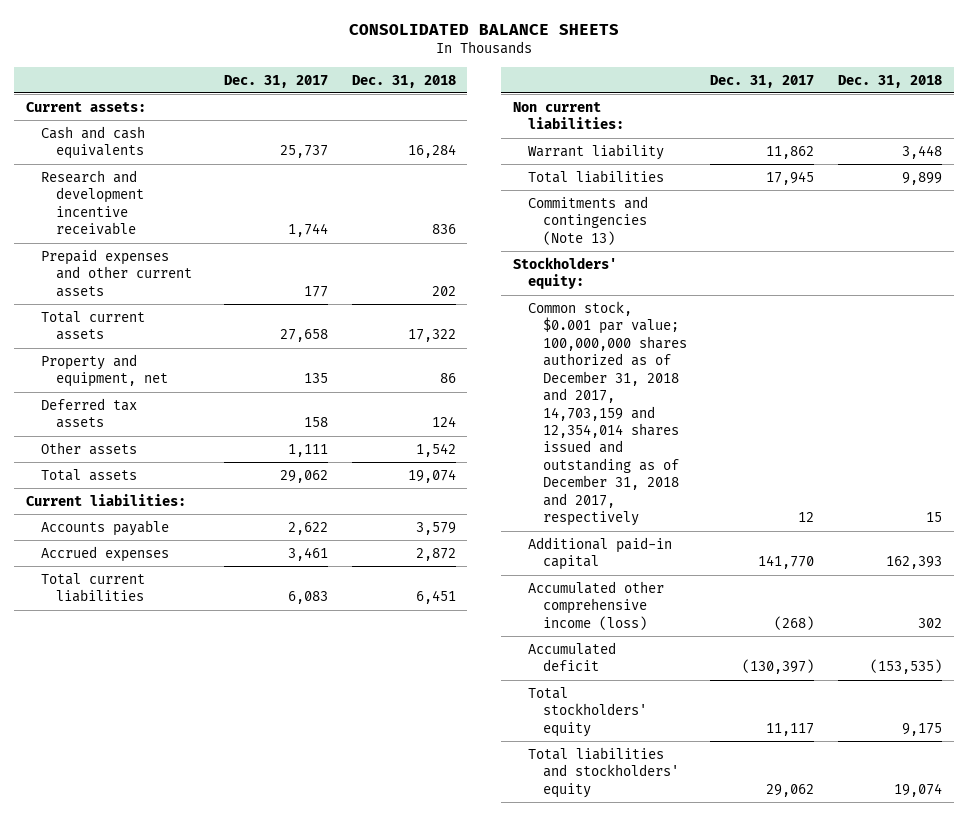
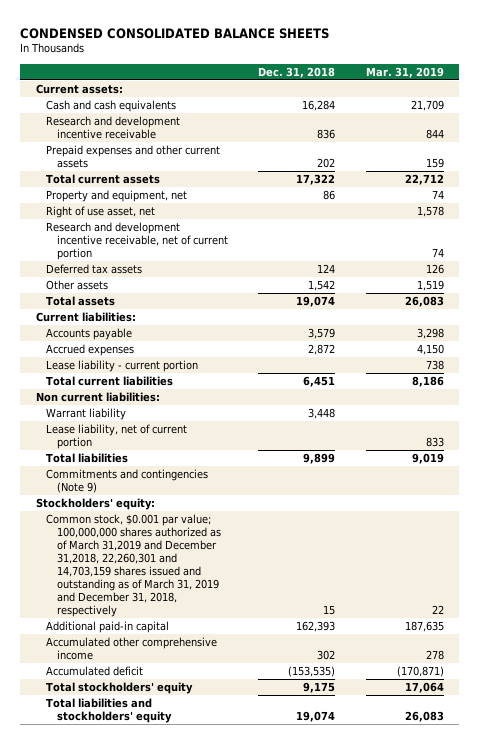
[349,24,620,36] CONSOLIDATED BALANCE SHEETS -> [20,27,330,39] CONDENSED CONSOLIDATED BALANCE SHEETS
[223,74,328,88] Dec. 31, 2017 -> none
none -> [366,66,445,78] Mar. 31, 2019
none -> [46,206,156,219] Right of use asset, net
none -> [46,222,228,261] Research and development incentive receivable, net of current portion
none -> [46,360,199,373] Lease liability - current portion
none -> [46,424,188,450] Lease liability, net of current portion
[527,195,648,245] Commitments and contingencies (Note 13) -> [46,469,209,494] Commitments and contingencies (Note 9)
[527,300,687,527] Common stock, $0.001 par value; 100,000,000 shares authorized as of December 31, 2018 and 2017, 14,703,159 and 12,354,014 shares issued and outstanding as of December 31, 2018 and 2017, respectively -> [46,514,221,617] Common stock, $0.001 par value; 100,000,000 shares authorized as of March 31,2019 and December 31,2018, 22,260,301 and 14,703,159 shares issued and outstanding as of March 31, 2019 and December 31, 2018, respectively
[527,580,664,630] Accumulated other comprehensive income (loss) -> [46,637,218,661] Accumulated other comprehensive income

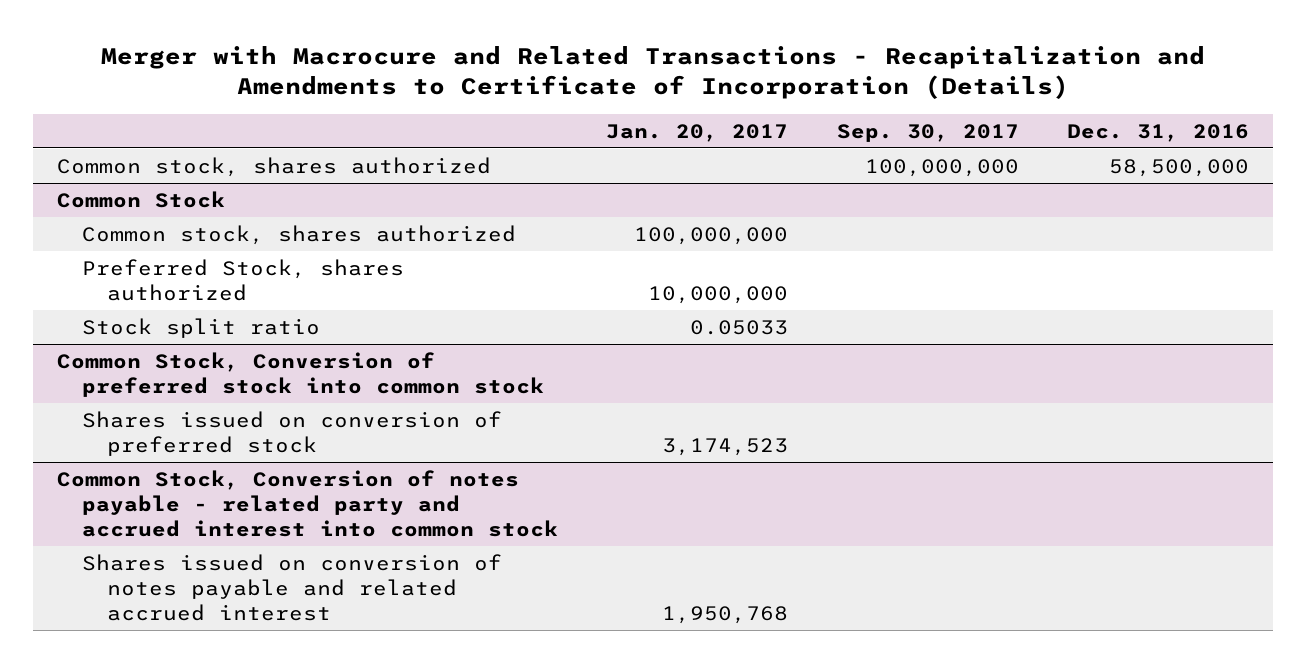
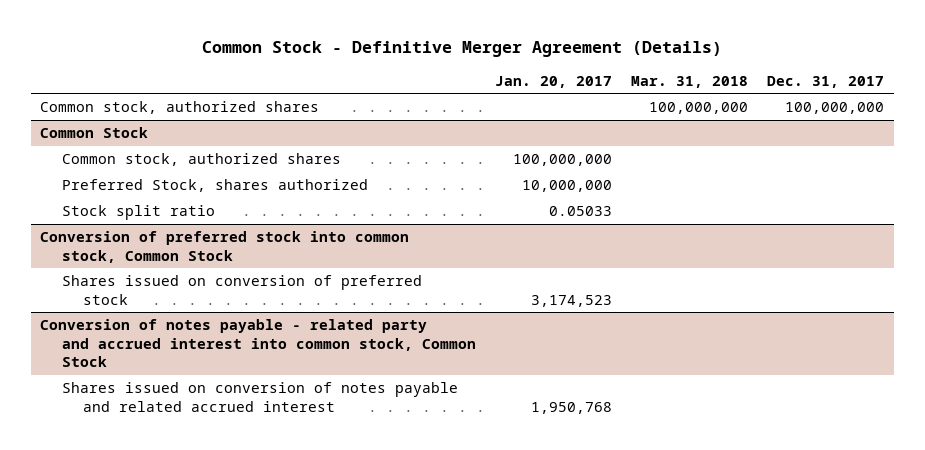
[101,45,1206,100] Merger with Macrocure and Related Transactions - Recapitalization and Amendments to Certificate of Incorporation (Details) -> [202,41,723,58] Common Stock - Definitive Merger Agreement (Details)
[836,123,1019,142] Sep. 30, 2017 -> none
[1067,123,1250,142] Dec. 31, 2016 -> none
none -> [631,75,749,88] Mar. 31, 2018
none -> [767,75,885,88] Dec. 31, 2017
[57,156,492,177] Common stock, shares authorized -> [40,101,320,115] Common stock, authorized shares
[82,224,517,245] Common stock, shares authorized -> [61,153,341,167] Common stock, authorized shares
[57,351,545,398] Common Stock, Conversion of preferred stock into common stock -> [40,231,410,263] Conversion of preferred stock into common stock, Common Stock
[57,469,559,538] Common Stock, Conversion of notes payable - related party and accrued interest into common stock -> [40,319,476,368] Conversion of notes payable - related party and accrued interest into common stock, Common Stock

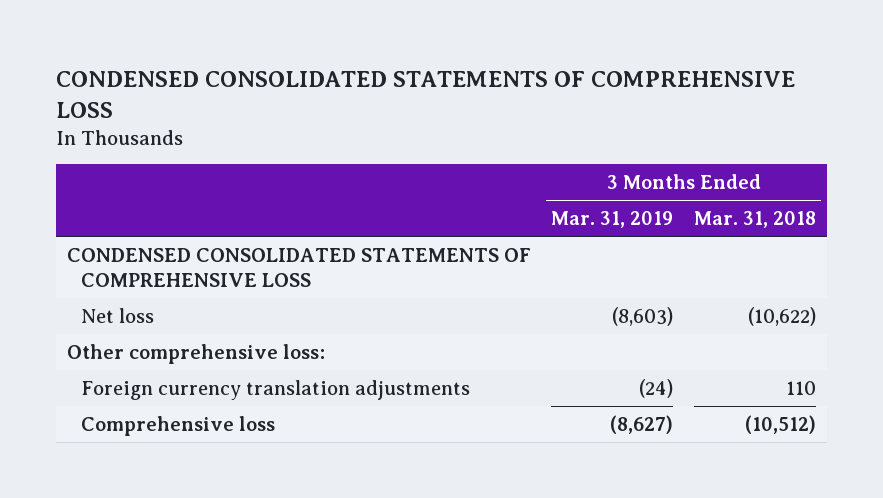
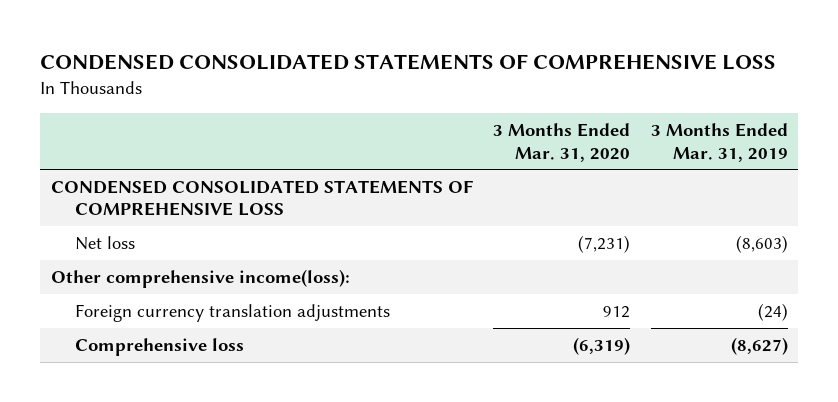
[694,211,817,229] Mar. 31, 2018 -> none
none -> [493,122,631,162] 3 Months Ended Mar. 31, 2020
[66,343,325,364] Other comprehensive loss: -> [50,268,350,288] Other comprehensive income(loss):

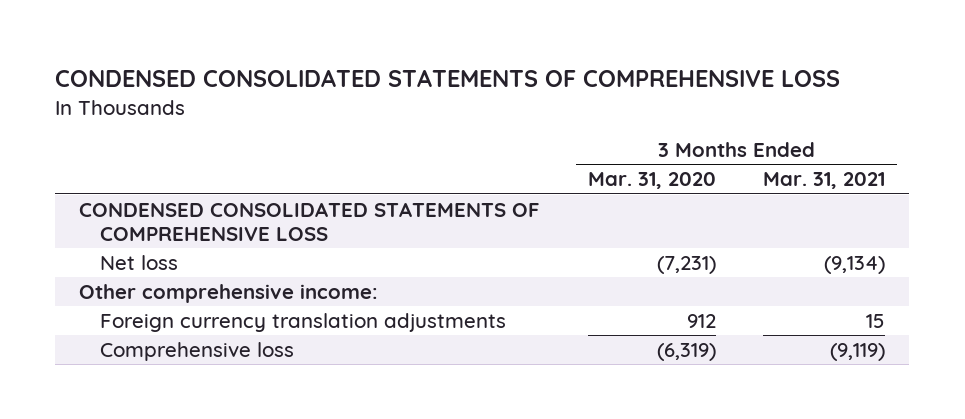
[650,122,788,162] 3 Months Ended Mar. 31, 2019 -> none
none -> [763,172,886,190] Mar. 31, 2021
[50,268,350,288] Other comprehensive income(loss): -> [79,283,379,303] Other comprehensive income:

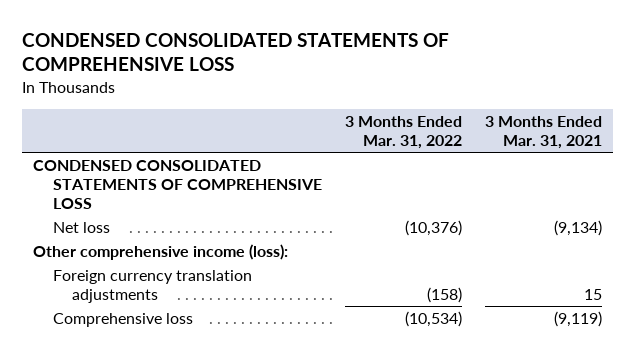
[587,172,716,190] Mar. 31, 2020 -> none
none -> [344,115,462,149] 3 Months Ended Mar. 31, 2022
[79,283,379,303] Other comprehensive income: -> [33,243,289,260] Other comprehensive income (loss):

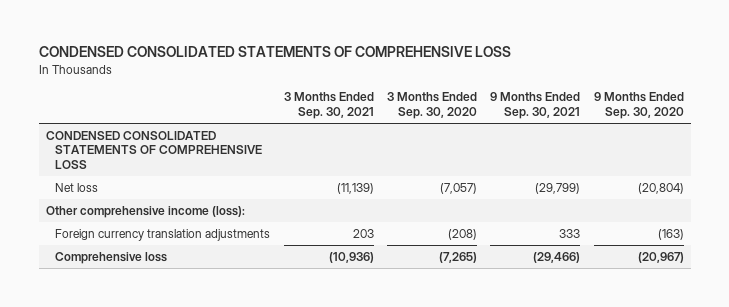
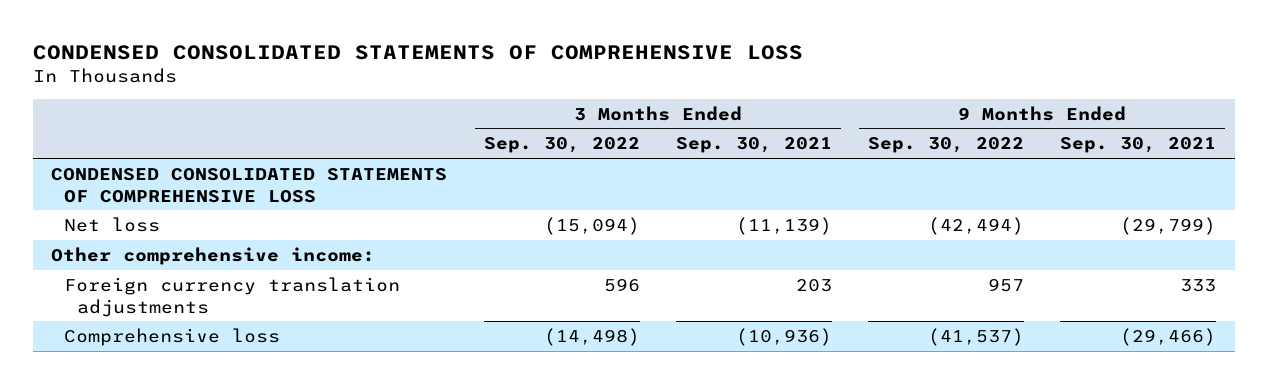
[387,92,478,119] 3 Months Ended Sep. 30, 2020 -> none
[593,92,684,119] 9 Months Ended Sep. 30, 2020 -> none
none -> [483,137,640,154] Sep. 30, 2022
none -> [868,137,1025,154] Sep. 30, 2022
[45,205,245,218] Other comprehensive income (loss): -> [51,246,376,265] Other comprehensive income:

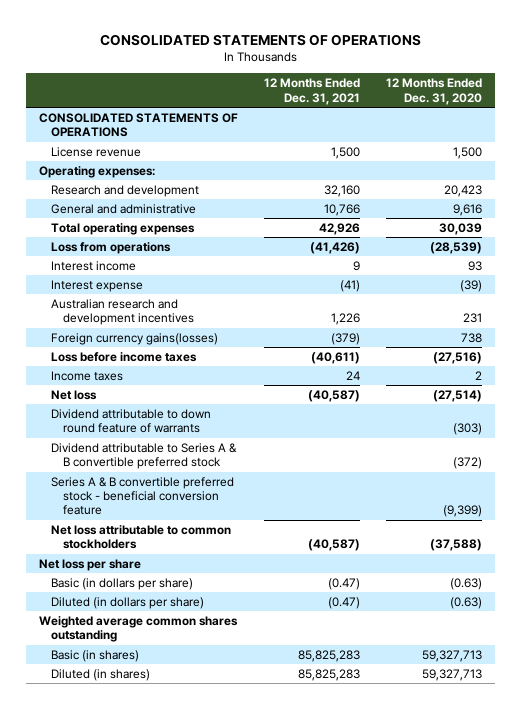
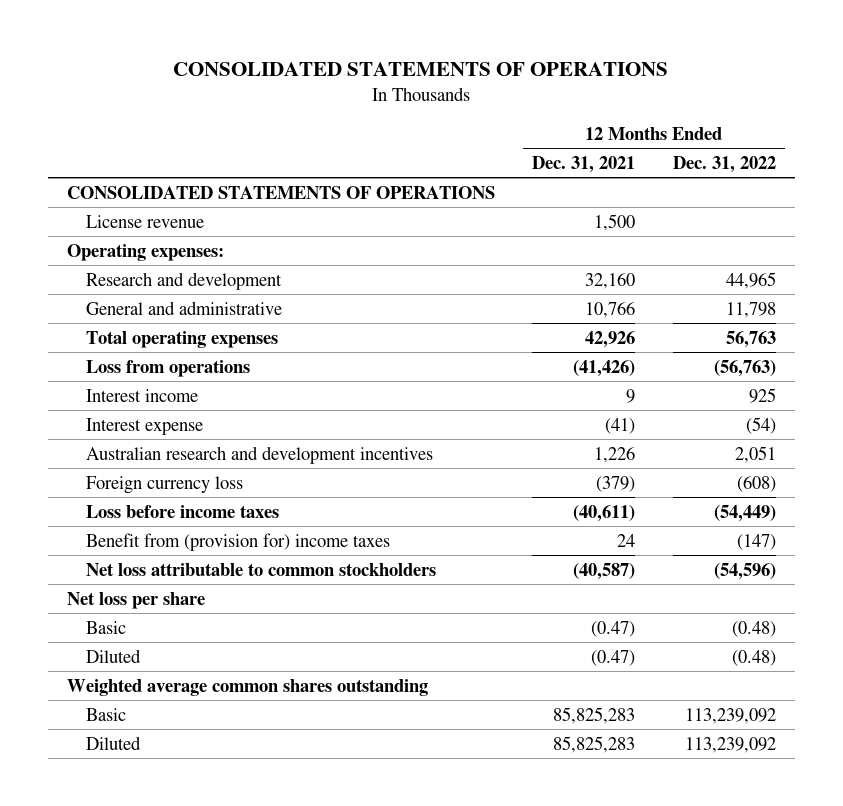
[386,78,483,105] 12 Months Ended Dec. 31, 2020 -> none
none -> [672,155,776,173] Dec. 31, 2022
[51,332,219,345] Foreign currency gains(losses) -> [85,475,243,494] Foreign currency loss
[51,389,98,400] Net loss -> none
[51,408,212,434] Dividend attributable to down round feature of warrants -> none
[51,442,238,470] Dividend attributable to Series A & B convertible preferred stock -> none
[51,476,235,516] Series A & B convertible preferred stock - beneficial conversion feature -> none
[51,370,124,381] Income taxes -> [85,532,390,551] Benefit from (provision for) income taxes
[51,577,194,590] Basic (in dollars per share) -> [85,620,126,634] Basic
[51,596,205,609] Diluted (in dollars per share) -> [85,648,141,663] Diluted
[51,649,140,662] Basic (in shares) -> [85,707,126,721] Basic
[51,668,151,681] Diluted (in shares) -> [85,735,141,750] Diluted

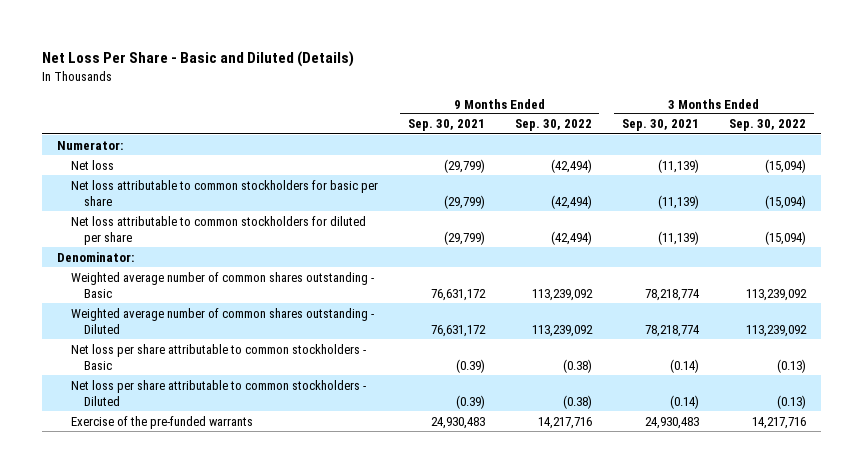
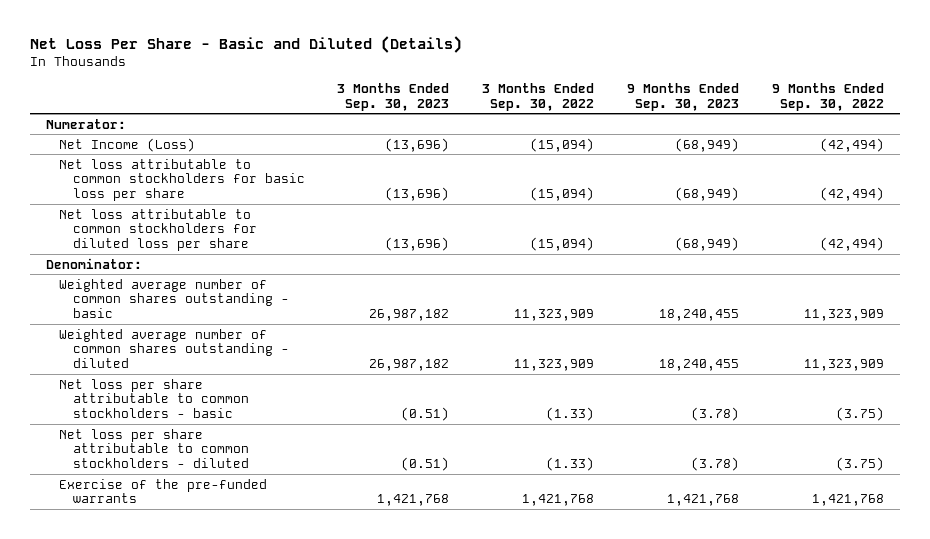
[407,119,485,132] Sep. 30, 2021 -> none
[621,119,699,132] Sep. 30, 2021 -> none
none -> [337,83,450,111] 3 Months Ended Sep. 30, 2023
none -> [626,83,739,111] 9 Months Ended Sep. 30, 2023
[70,159,114,170] Net loss -> [59,137,196,152] Net Income (Loss)
[70,179,378,206] Net loss attributable to common stockholders for basic per share -> [59,158,305,201] Net loss attributable to common stockholders for basic loss per share
[70,215,366,245] Net loss attributable to common stockholders for diluted per share -> [59,208,257,251] Net loss attributable to common stockholders for diluted loss per share
[70,271,374,298] Weighted average number of common shares outstanding - Basic -> [59,278,289,318] Weighted average number of common shares outstanding - basic
[531,288,593,301] 113,239,092 -> [803,308,884,321] 11,323,909
[746,288,808,301] 113,239,092 -> [514,308,595,321] 11,323,909
[70,307,374,334] Weighted average number of common shares outstanding - Diluted -> [59,328,289,368] Weighted average number of common shares outstanding - diluted
[531,324,593,337] 113,239,092 -> [803,358,884,371] 11,323,909
[746,324,808,337] 113,239,092 -> [514,358,595,371] 11,323,909
[70,343,366,370] Net loss per share attributable to common stockholders - Basic -> [59,378,249,418] Net loss per share attributable to common stockholders - basic
[562,358,592,373] (0.38) -> [835,406,884,421] (3.75)
[777,358,807,373] (0.13) -> [546,406,595,421] (1.33)
[70,379,366,406] Net loss per share attributable to common stockholders - Diluted -> [59,428,249,468] Net loss per share attributable to common stockholders - diluted
[562,394,592,409] (0.38) -> [835,456,884,471] (3.75)
[777,394,807,409] (0.13) -> [546,456,595,471] (1.33)
[537,416,592,429] 14,217,716 -> [811,494,884,507] 1,421,768
[752,416,807,429] 14,217,716 -> [522,494,595,507] 1,421,768

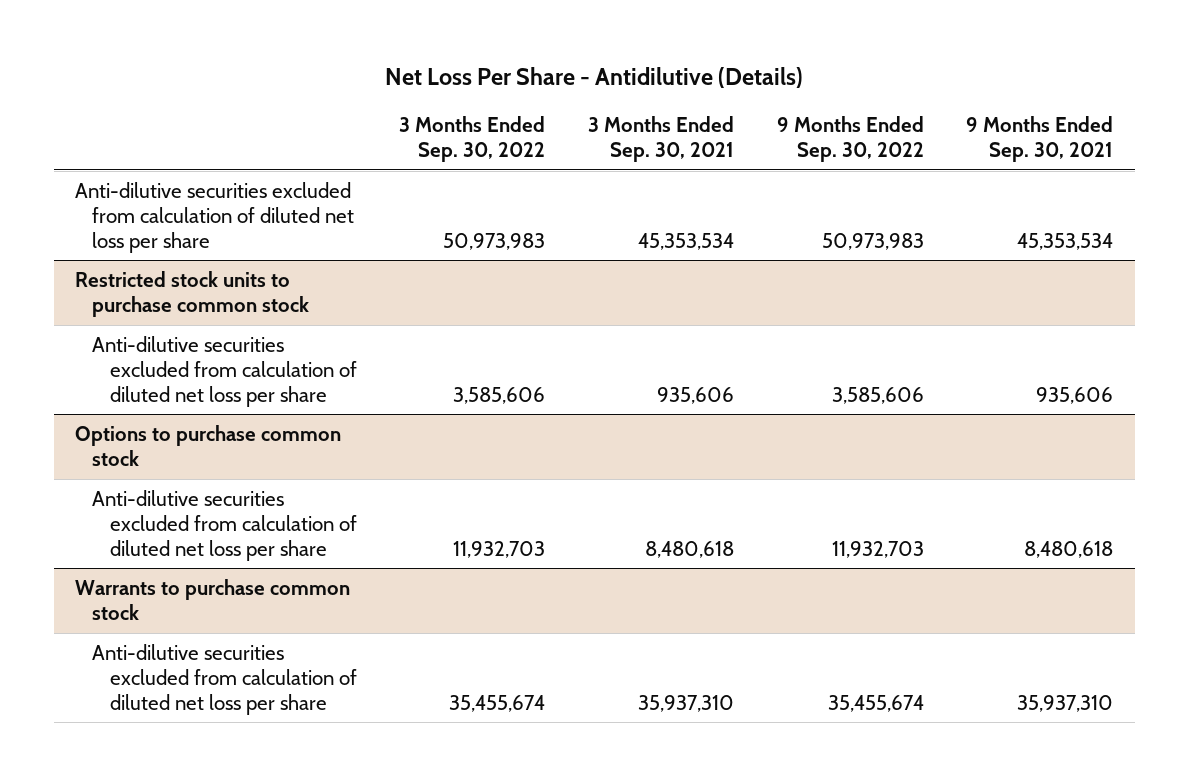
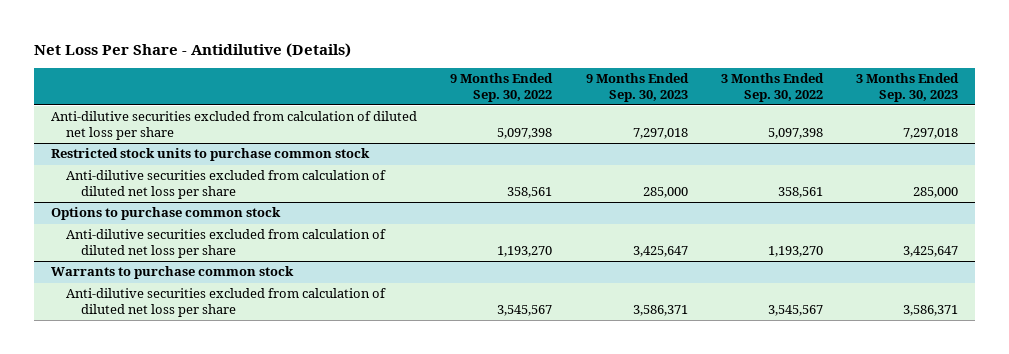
[588,116,735,163] 3 Months Ended Sep. 30, 2021 -> none
[966,116,1114,163] 9 Months Ended Sep. 30, 2021 -> none
none -> [585,73,689,102] 9 Months Ended Sep. 30, 2023
none -> [856,73,960,102] 3 Months Ended Sep. 30, 2023
[443,232,546,250] 50,973,983 -> [767,128,823,140] 5,097,398
[821,232,924,250] 50,973,983 -> [497,128,553,140] 5,097,398
[453,386,546,404] 3,585,606 -> [777,187,823,199] 358,561
[831,386,924,404] 3,585,606 -> [507,187,553,199] 358,561
[453,540,546,558] 11,932,703 -> [767,246,823,258] 1,193,270
[831,540,924,558] 11,932,703 -> [497,246,553,258] 1,193,270
[449,694,546,712] 35,455,674 -> [767,305,823,317] 3,545,567
[827,694,924,712] 35,455,674 -> [497,305,553,317] 3,545,567

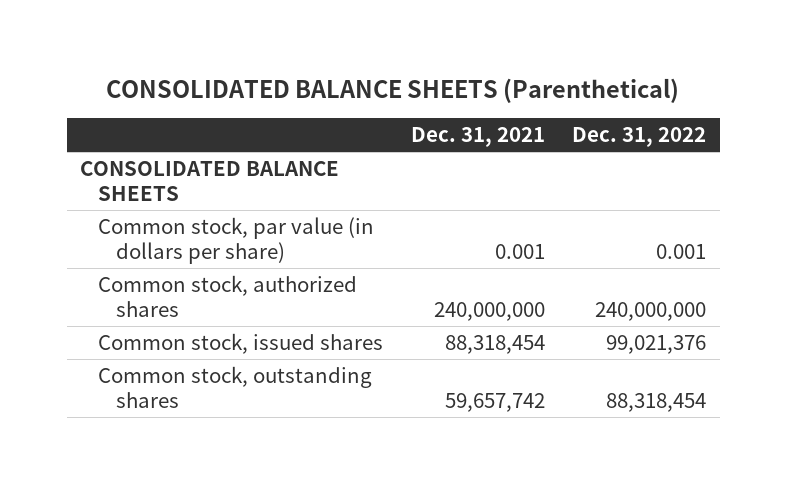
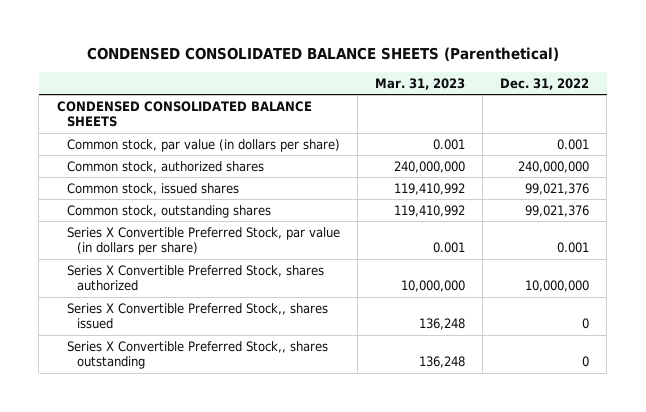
[106,78,680,104] CONSOLIDATED BALANCE SHEETS (Parenthetical) -> [86,46,559,61] CONDENSED CONSOLIDATED BALANCE SHEETS (Parenthetical)
[410,127,545,148] Dec. 31, 2021 -> none
none -> [374,77,465,90] Mar. 31, 2023
[80,160,340,201] CONSOLIDATED BALANCE SHEETS -> [56,100,312,128] CONDENSED CONSOLIDATED BALANCE SHEETS
[606,392,707,412] 88,318,454 -> [525,204,590,217] 99,021,376
none -> [66,226,340,256] Series X Convertible Preferred Stock, par value (in dollars per share)
none -> [66,264,324,292] Series X Convertible Preferred Stock, shares authorized
none -> [66,302,328,330] Series X Convertible Preferred Stock,, shares issued
none -> [66,340,328,370] Series X Convertible Preferred Stock,, shares outstanding

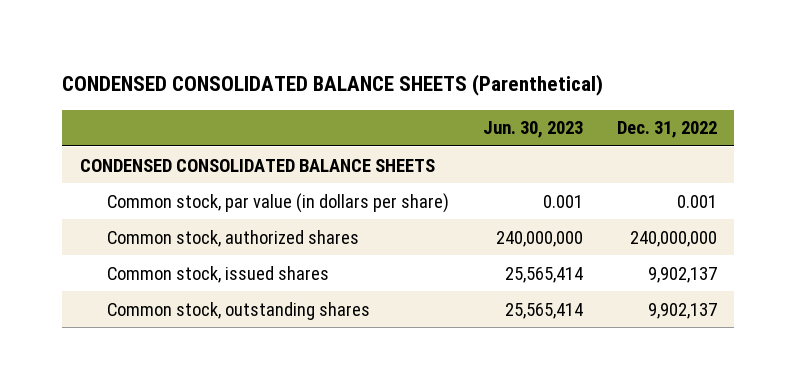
[374,77,465,90] Mar. 31, 2023 -> none
none -> [482,121,583,139] Jun. 30, 2023
[66,226,340,256] Series X Convertible Preferred Stock, par value (in dollars per share) -> none
[66,264,324,292] Series X Convertible Preferred Stock, shares authorized -> none
[66,302,328,330] Series X Convertible Preferred Stock,, shares issued -> none
[66,340,328,370] Series X Convertible Preferred Stock,, shares outstanding -> none
[525,182,590,195] 99,021,376 -> [647,266,717,283] 9,902,137
[525,204,590,217] 99,021,376 -> [647,302,717,319] 9,902,137

